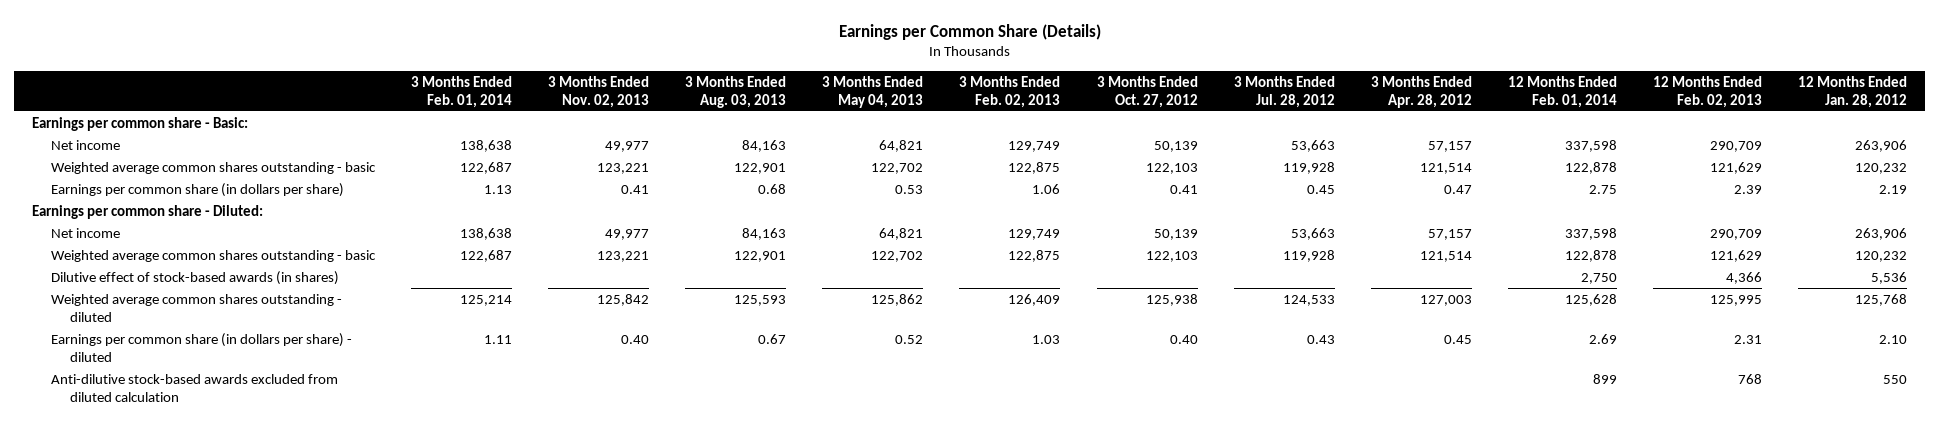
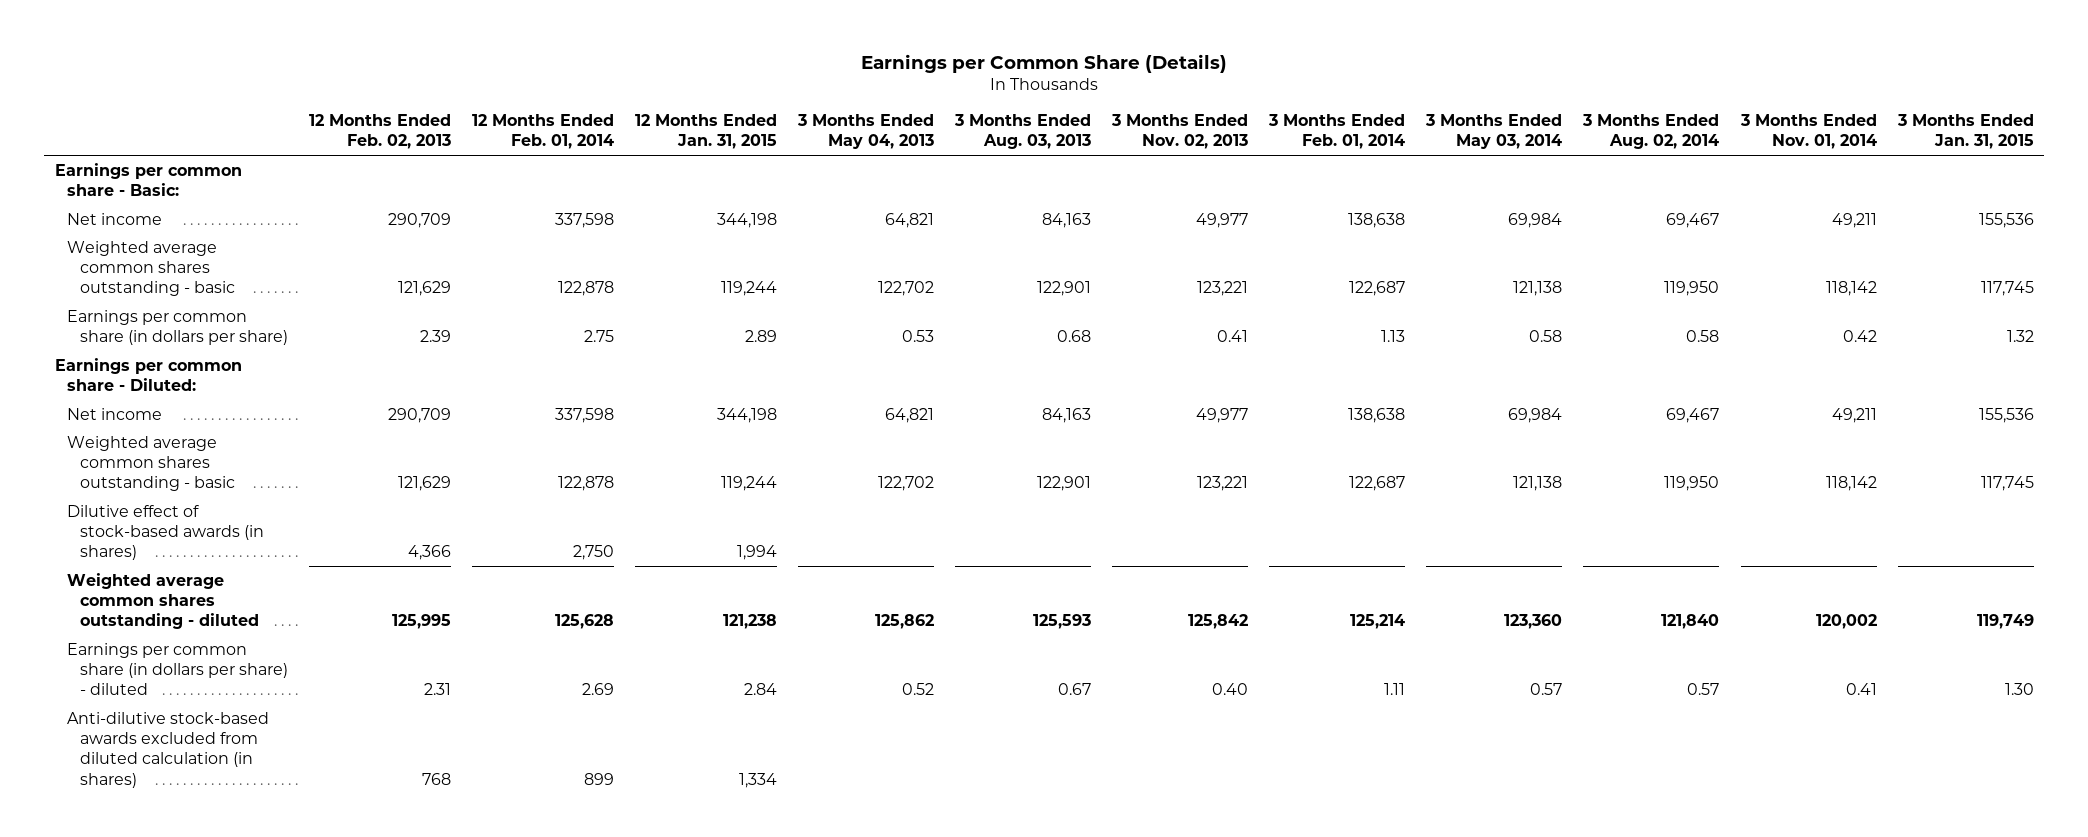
[959,75,1061,108] 3 Months Ended Feb. 02, 2013 -> none
[1096,75,1198,108] 3 Months Ended Oct. 27, 2012 -> none
[1233,75,1335,108] 3 Months Ended Jul. 28, 2012 -> none
[1370,75,1472,108] 3 Months Ended Apr. 28, 2012 -> none
[1798,75,1908,108] 12 Months Ended Jan. 28, 2012 -> none
none -> [634,114,777,150] 12 Months Ended Jan. 31, 2015
none -> [1425,114,1563,150] 3 Months Ended May 03, 2014
none -> [1582,114,1720,150] 3 Months Ended Aug. 02, 2014
none -> [1739,114,1877,150] 3 Months Ended Nov. 01, 2014
none -> [1896,114,2034,150] 3 Months Ended Jan. 31, 2015
[50,373,338,402] Anti-dilutive stock-based awards excluded from diluted calculation -> [67,711,270,788] Anti-dilutive stock-based awards excluded from diluted calculation (in shares)

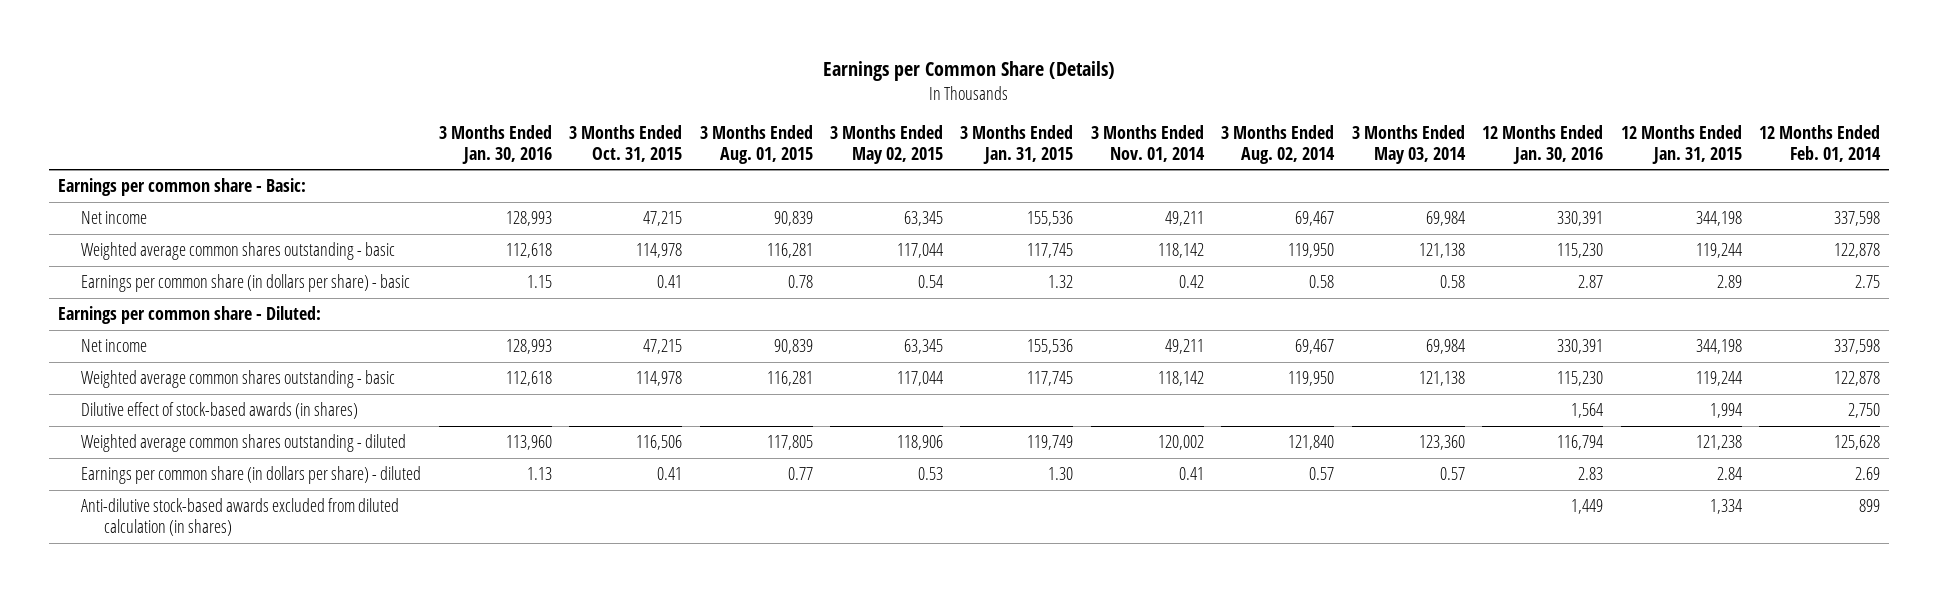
[308,114,451,150] 12 Months Ended Feb. 02, 2013 -> none
[797,114,935,150] 3 Months Ended May 04, 2013 -> none
[954,114,1092,150] 3 Months Ended Aug. 03, 2013 -> none
[1111,114,1249,150] 3 Months Ended Nov. 02, 2013 -> none
[1268,114,1406,150] 3 Months Ended Feb. 01, 2014 -> none
none -> [438,124,552,164] 3 Months Ended Jan. 30, 2016
none -> [569,124,683,162] 3 Months Ended Oct. 31, 2015
none -> [699,124,813,164] 3 Months Ended Aug. 01, 2015
none -> [830,124,944,164] 3 Months Ended May 02, 2015
none -> [1482,124,1604,164] 12 Months Ended Jan. 30, 2016
[67,309,288,346] Earnings per common share (in dollars per share) -> [81,274,411,293] Earnings per common share (in dollars per share) - basic

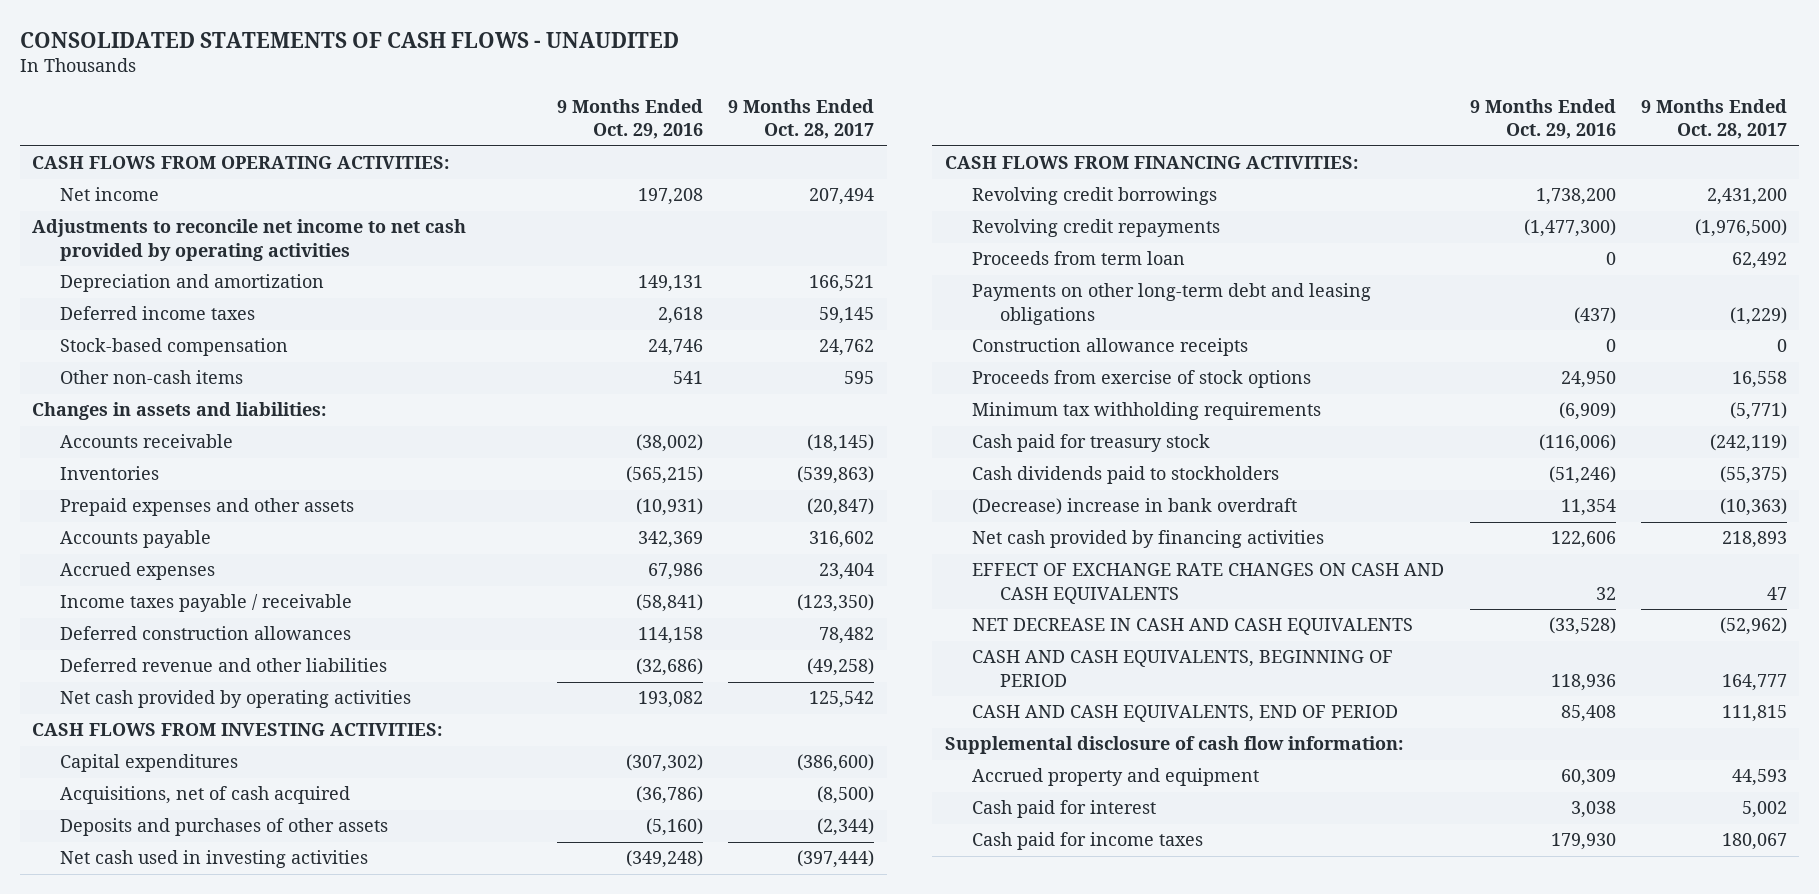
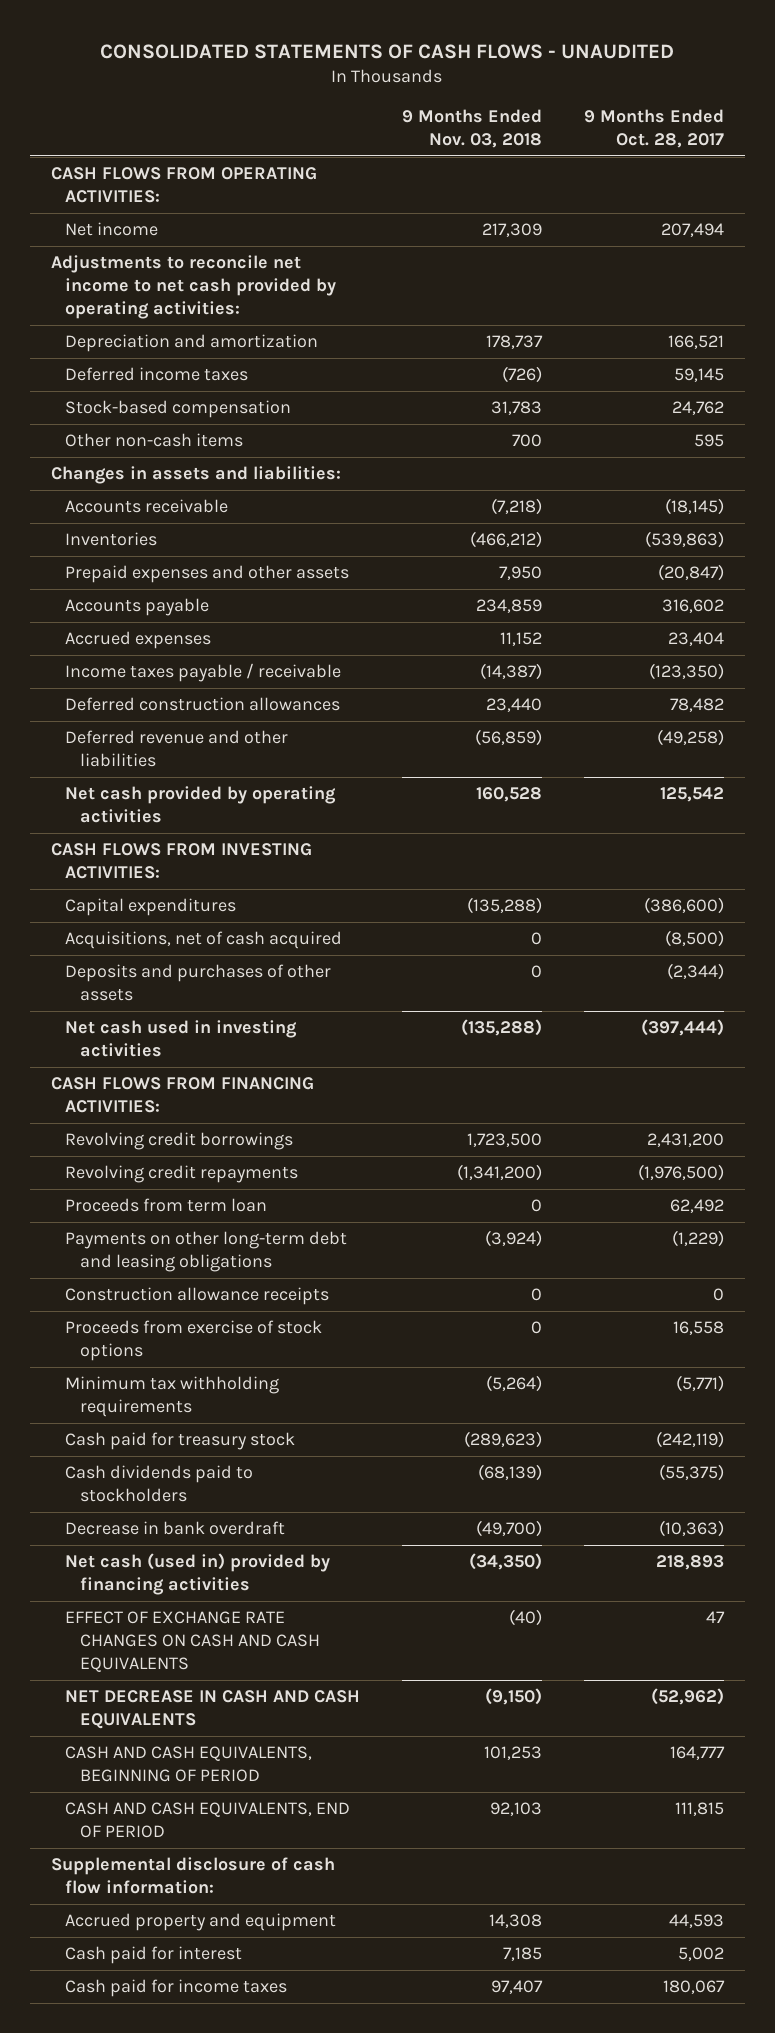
[557,98,704,140] 9 Months Ended Oct. 29, 2016 -> none
none -> [402,109,543,148] 9 Months Ended Nov. 03, 2018
[32,219,467,261] Adjustments to reconcile net income to net cash provided by operating activities -> [50,255,337,319] Adjustments to reconcile net income to net cash provided by operating activities:
[972,498,1298,516] (Decrease) increase in bank overdraft -> [65,1521,286,1536] Decrease in bank overdraft
[972,530,1325,549] Net cash provided by financing activities -> [65,1553,331,1595] Net cash (used in) provided by financing activities

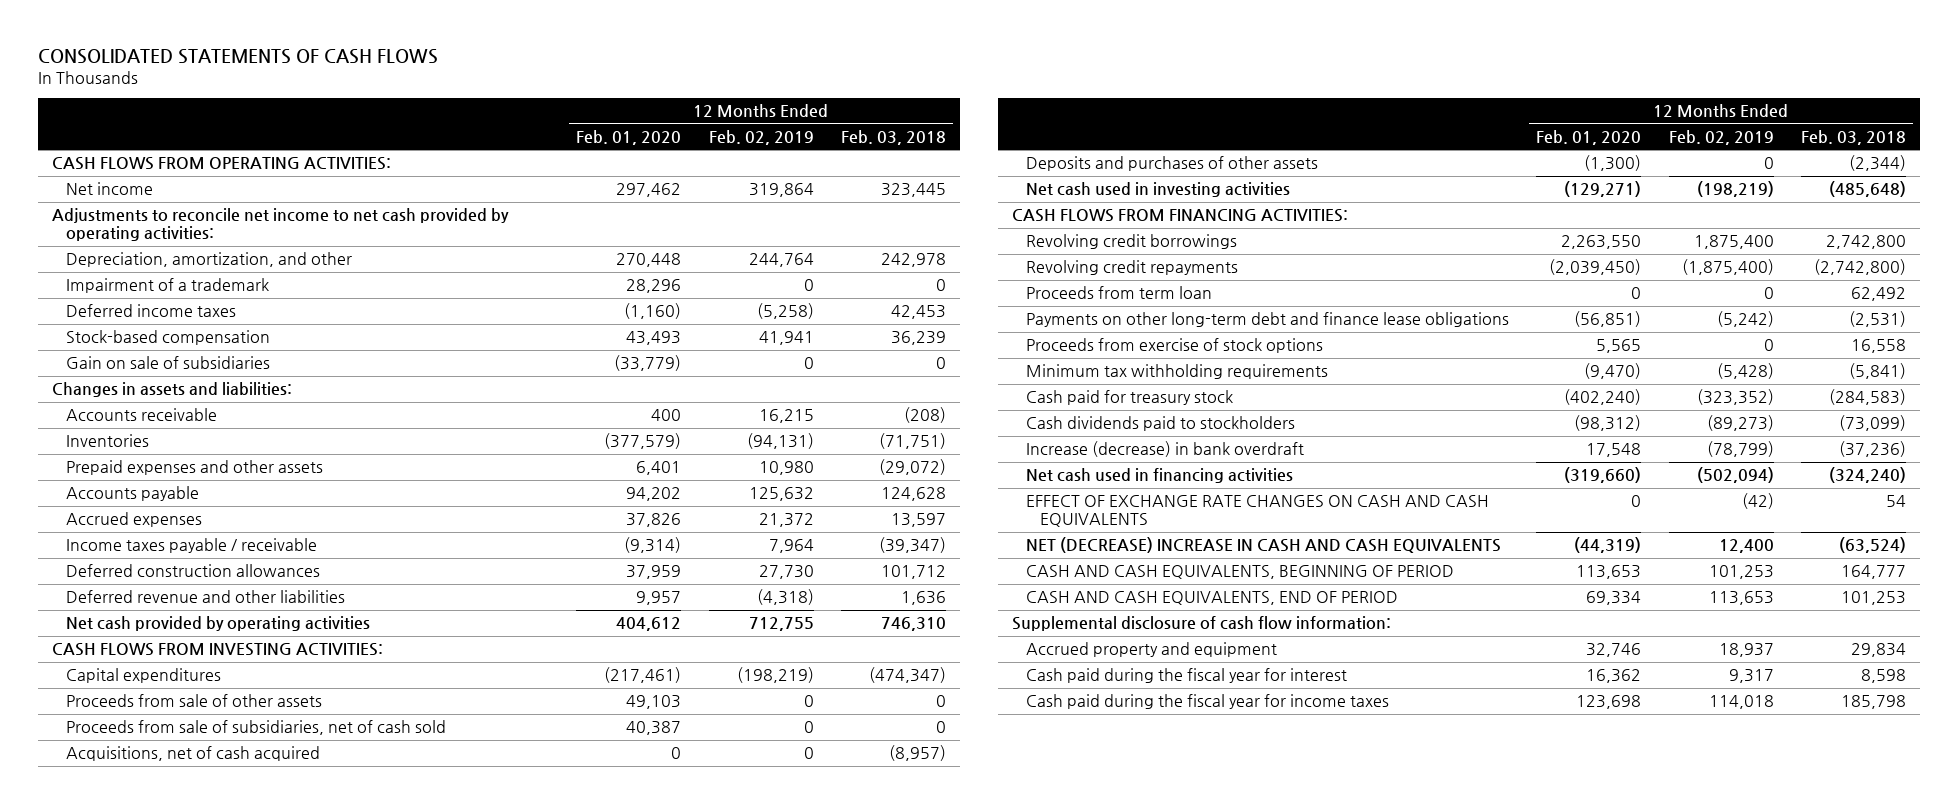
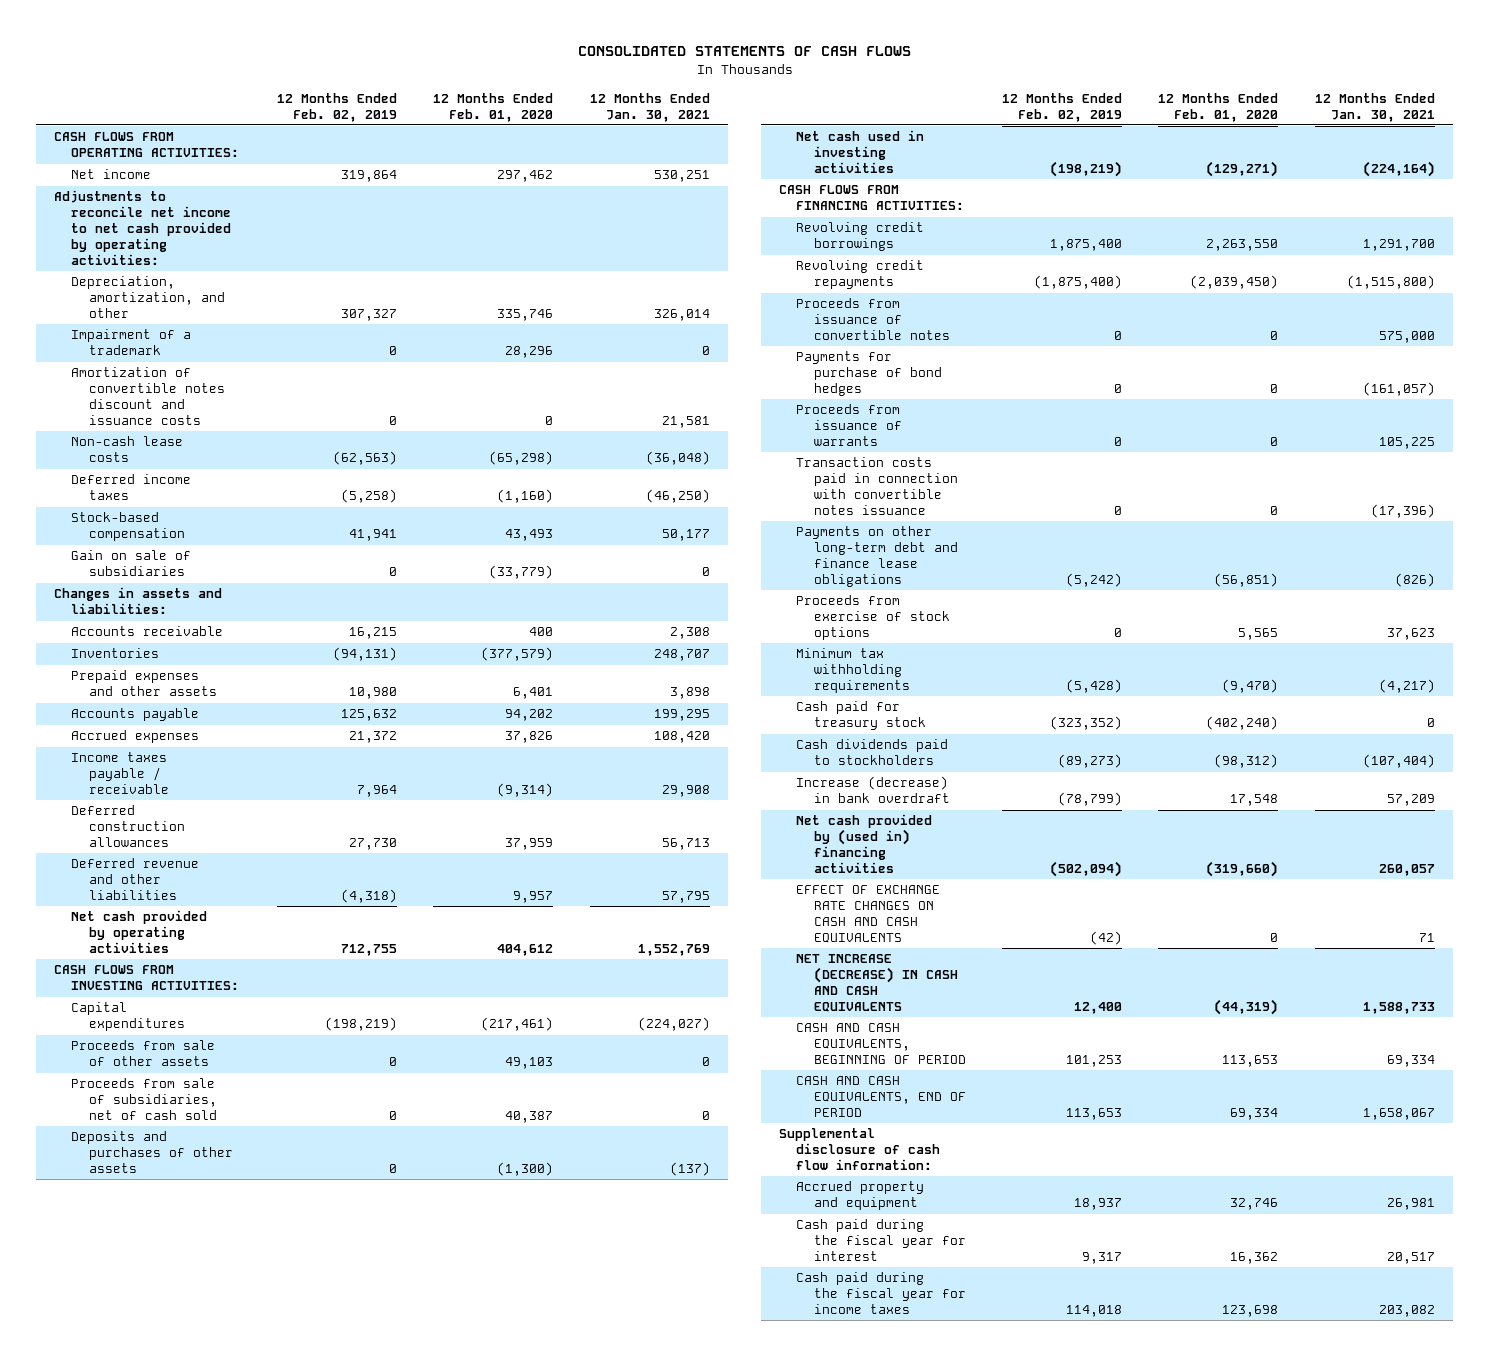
[841,129,947,145] Feb. 03, 2018 -> none
none -> [589,92,710,122] 12 Months Ended Jan. 30, 2021
[616,253,682,268] 270,448 -> [497,309,554,322] 335,746
[748,253,814,268] 244,764 -> [341,309,398,322] 307,327
none -> [71,367,225,426] Amortization of convertible notes discount and issuance costs
none -> [71,436,184,463] Non-cash lease costs
[65,746,320,762] Acquisitions, net of cash acquired -> none
[1025,286,1212,300] Proceeds from term loan -> none
none -> [796,298,950,341] Proceeds from issuance of convertible notes
none -> [796,351,942,397] Payments for purchase of bond hedges
none -> [796,404,902,447] Proceeds from issuance of warrants
none -> [796,457,958,516] Transaction costs paid in connection with convertible notes issuance
[1025,468,1293,484] Net cash used in financing activities -> [796,814,933,874] Net cash provided by (used in) financing activities
[1025,537,1501,554] NET (DECREASE) INCREASE IN CASH AND CASH EQUIVALENTS -> [796,954,958,1013] NET INCREASE (DECREASE) IN CASH AND CASH EQUIVALENTS

